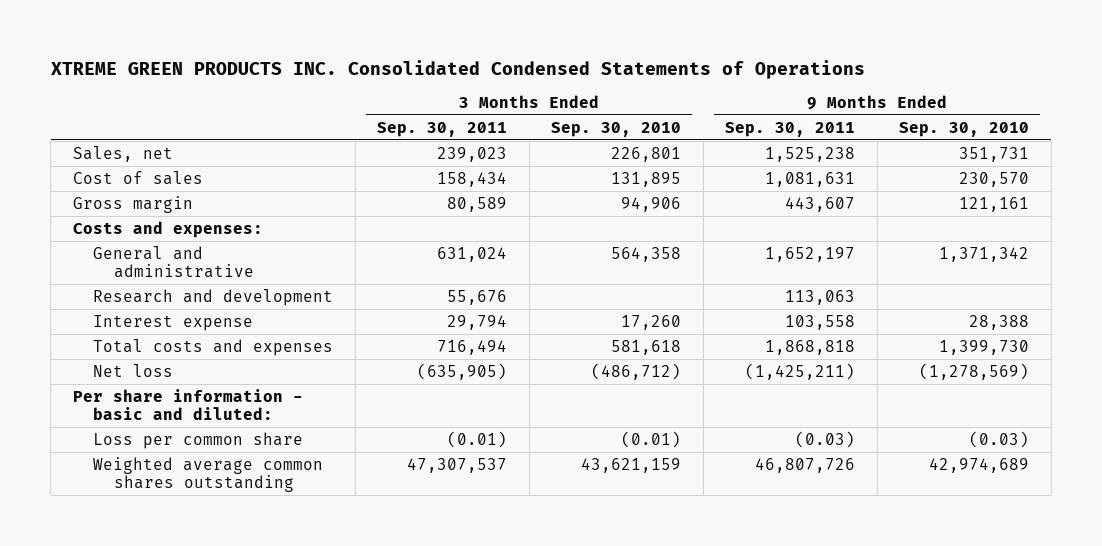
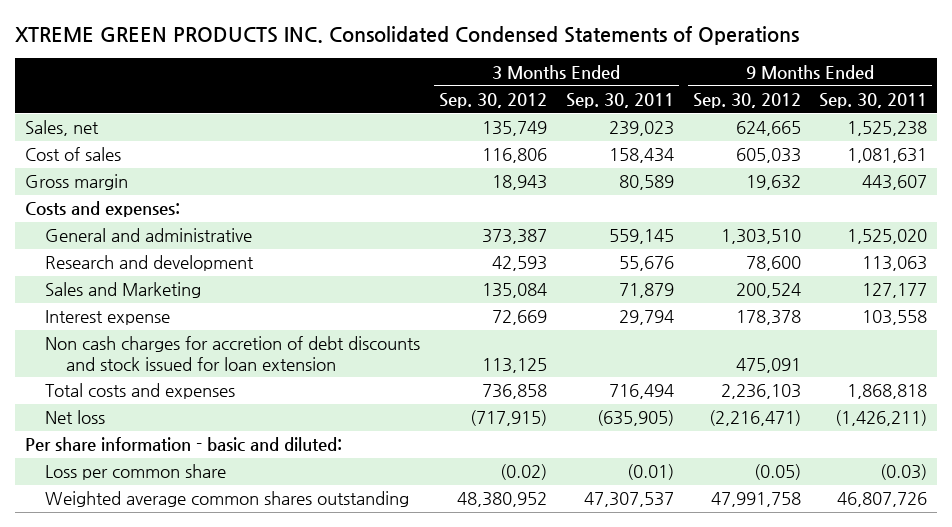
[551,121,682,137] Sep. 30, 2010 -> none
[899,121,1030,137] Sep. 30, 2010 -> none
none -> [439,92,548,108] Sep. 30, 2012
none -> [692,92,801,108] Sep. 30, 2012
[437,246,508,262] 631,024 -> [608,229,674,245] 559,145
[765,246,856,262] 1,652,197 -> [847,229,928,245] 1,525,020
none -> [45,282,202,299] Sales and Marketing
none -> [45,336,421,371] Non cash charges for accretion of debt discounts and stock issued for loan extension
[745,362,856,380] (1,425,211) -> [835,410,928,427] (1,426,211)

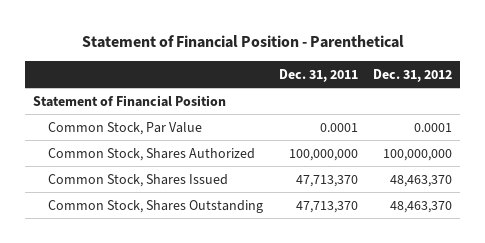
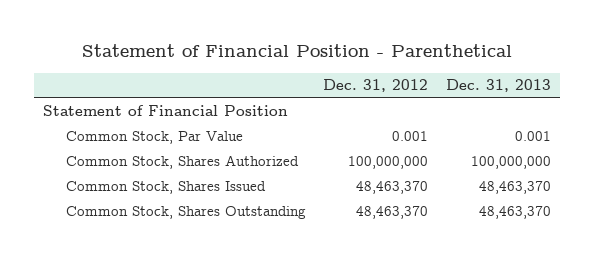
[278,69,358,83] Dec. 31, 2011 -> none
none -> [445,79,551,93] Dec. 31, 2013
[414,122,453,132] 0.0001 -> [392,130,429,141] 0.001

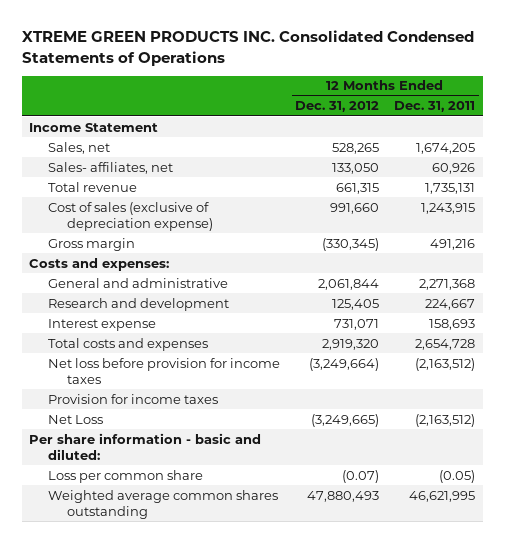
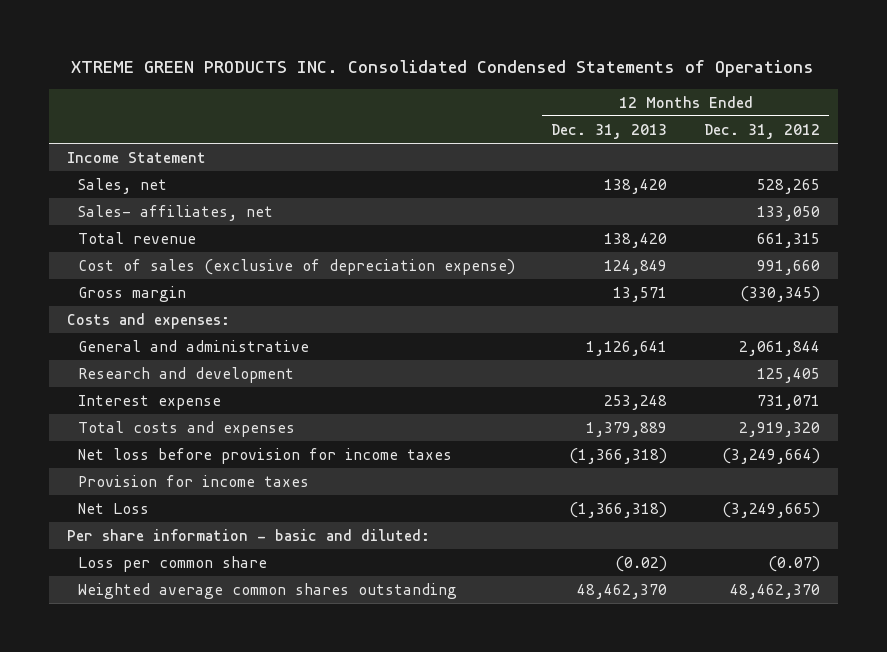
[394,101,476,113] Dec. 31, 2011 -> none
none -> [551,123,668,139] Dec. 31, 2013
[307,490,380,502] 47,880,493 -> [729,584,820,600] 48,462,370

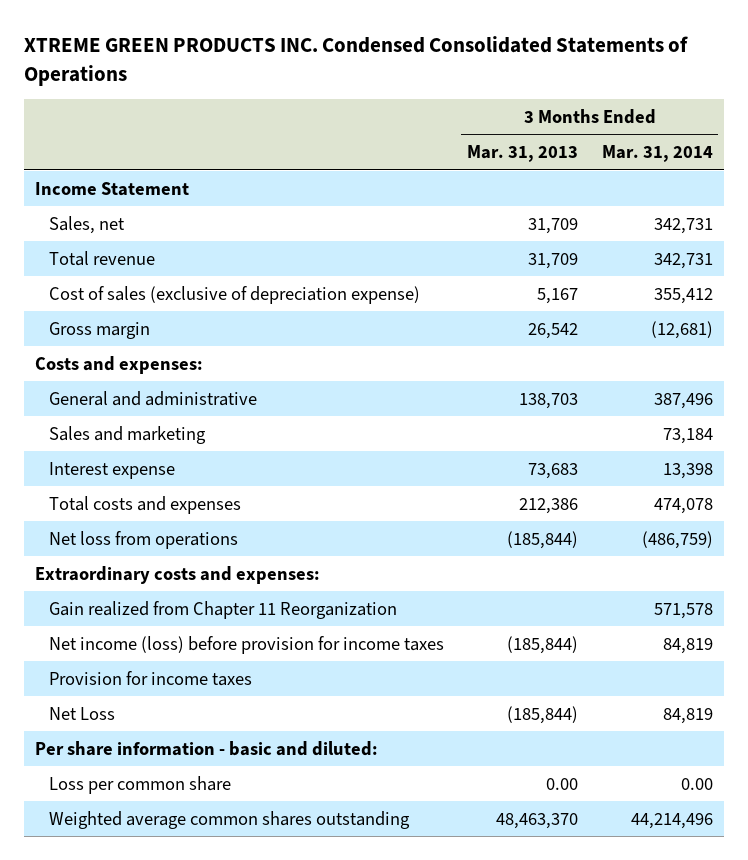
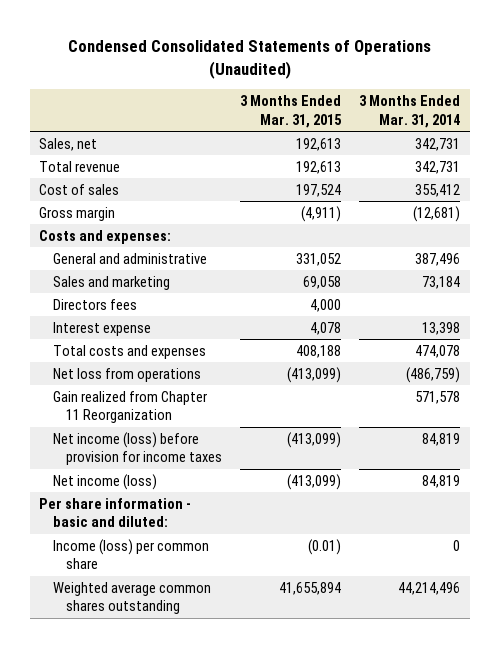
[23,36,688,86] XTREME GREEN PRODUCTS INC. Condensed Consolidated Statements of Operations -> [67,40,431,79] Condensed Consolidated Statements of Operations (Unaudited)
[467,145,579,163] Mar. 31, 2013 -> none
none -> [240,94,343,128] 3 Months Ended Mar. 31, 2015
[35,181,190,196] Income Statement -> none
[48,285,420,304] Cost of sales (exclusive of depreciation expense) -> [39,183,120,195] Cost of sales
none -> [52,298,137,310] Directors fees
[35,565,321,584] Extraordinary costs and expenses: -> none
[48,670,252,686] Provision for income taxes -> none
[48,706,115,720] Net Loss -> [52,473,157,490] Net income (loss)
[48,775,231,794] Loss per common share -> [52,538,209,570] Income (loss) per common share
[680,777,713,790] 0.00 -> [453,539,461,551] 0

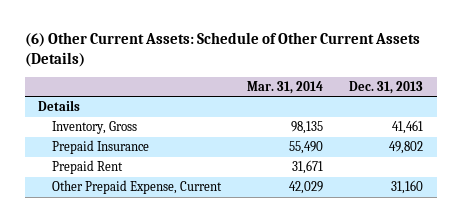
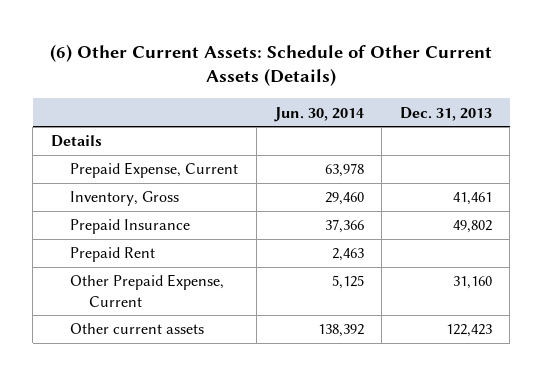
[247,80,324,94] Mar. 31, 2014 -> none
none -> [273,106,364,122] Jun. 30, 2014
none -> [70,162,239,179] Prepaid Expense, Current
none -> [70,323,205,335] Other current assets

